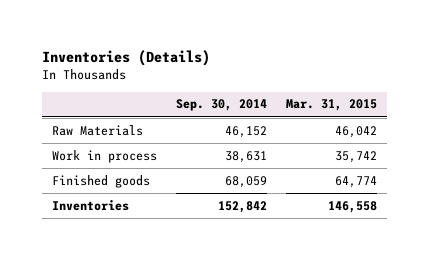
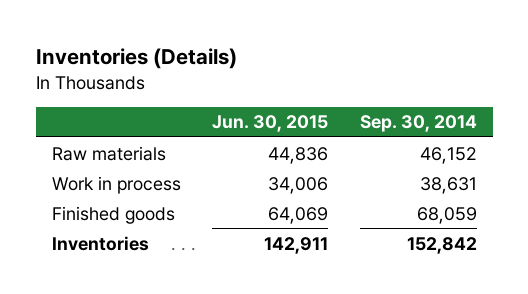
[286,99,378,112] Mar. 31, 2015 -> none
none -> [212,115,329,133] Jun. 30, 2015
[51,124,143,136] Raw Materials -> [51,145,166,161] Raw materials

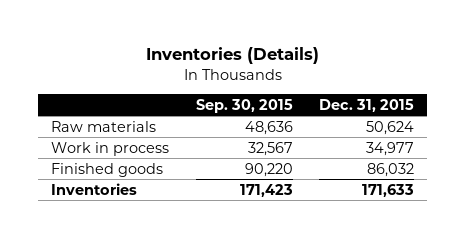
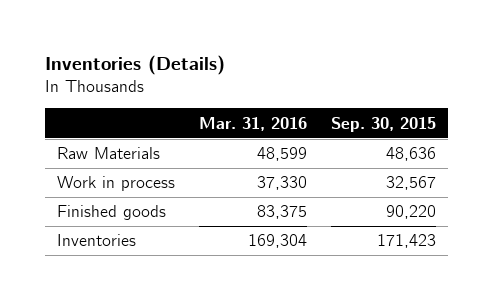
[319,98,415,112] Dec. 31, 2015 -> none
none -> [198,116,307,131] Mar. 31, 2016
[51,120,157,132] Raw materials -> [56,147,160,160] Raw Materials

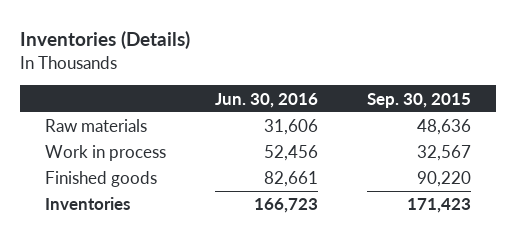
[198,116,307,131] Mar. 31, 2016 -> none
none -> [214,92,318,108] Jun. 30, 2016
[56,147,160,160] Raw Materials -> [44,119,147,133] Raw materials

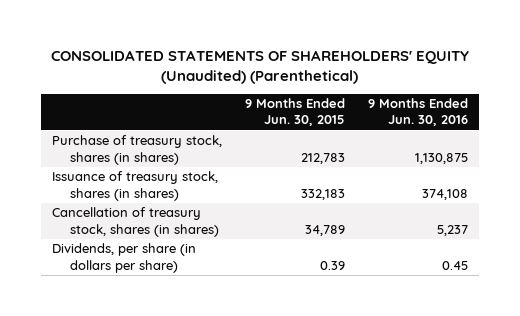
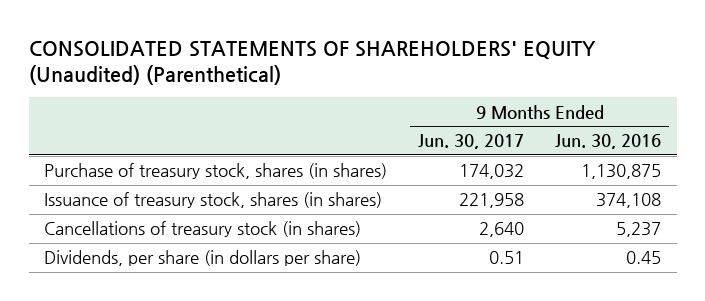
[245,98,346,127] 9 Months Ended Jun. 30, 2015 -> none
none -> [418,134,525,150] Jun. 30, 2017
[52,207,219,237] Cancellation of treasury stock, shares (in shares) -> [44,221,362,238] Cancellations of treasury stock (in shares)

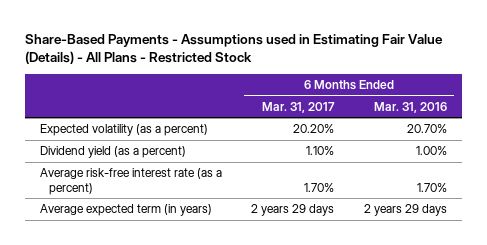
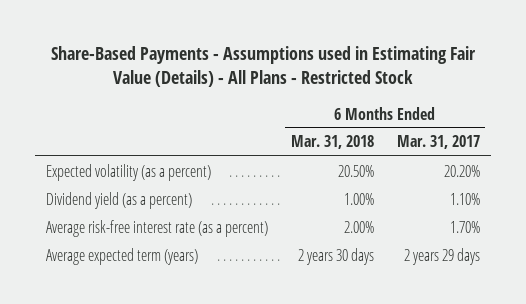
[373,101,447,113] Mar. 31, 2016 -> none
none -> [290,135,374,150] Mar. 31, 2018
[39,204,212,217] Average expected term (in years) -> [46,247,199,265] Average expected term (years)

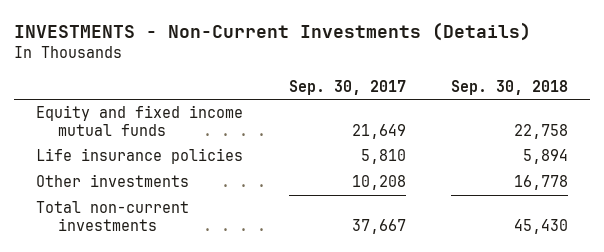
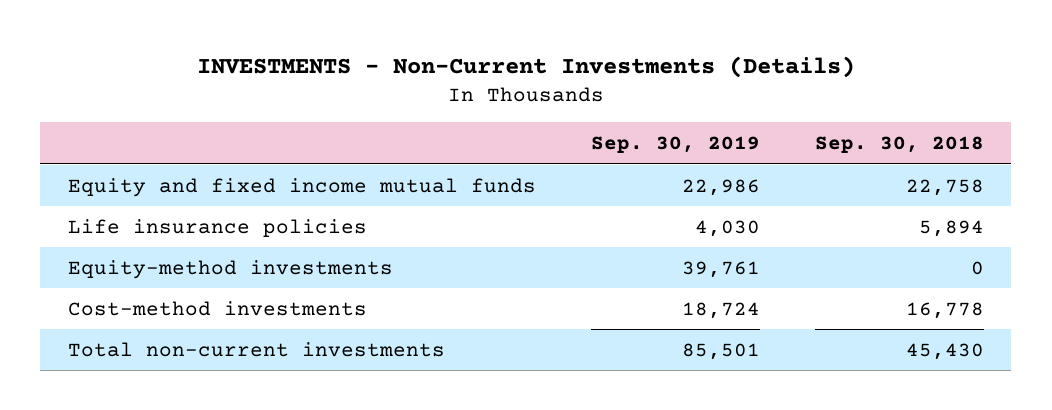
[288,79,406,95] Sep. 30, 2017 -> none
none -> [590,135,760,153] Sep. 30, 2019
none -> [67,259,393,279] Equity-method investments
[36,174,190,188] Other investments -> [67,300,367,316] Cost-method investments

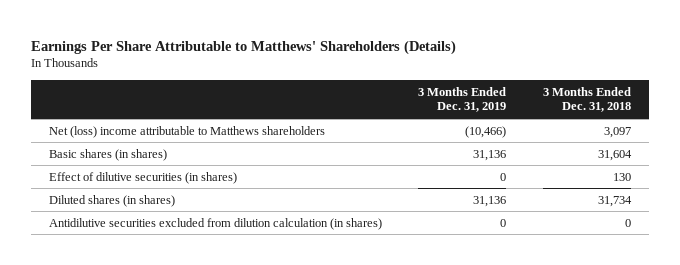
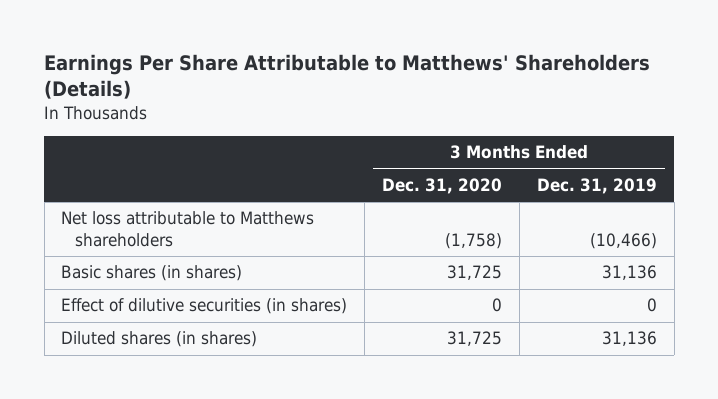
[542,86,631,113] 3 Months Ended Dec. 31, 2018 -> none
none -> [382,177,503,194] Dec. 31, 2020
[49,125,326,138] Net (loss) income attributable to Matthews shareholders -> [61,211,315,247] Net loss attributable to Matthews shareholders
[49,217,383,230] Antidilutive securities excluded from dilution calculation (in shares) -> none

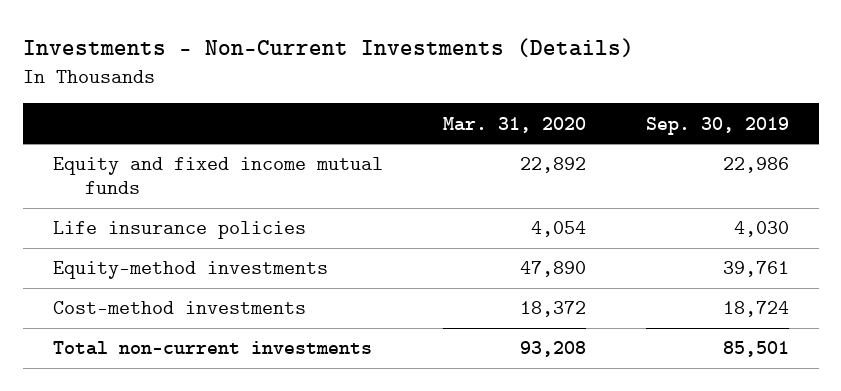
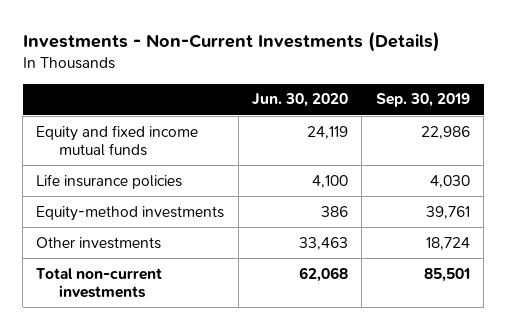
[442,116,586,133] Mar. 31, 2020 -> none
none -> [252,93,349,108] Jun. 30, 2020
[52,301,306,315] Cost-method investments -> [36,236,162,249] Other investments

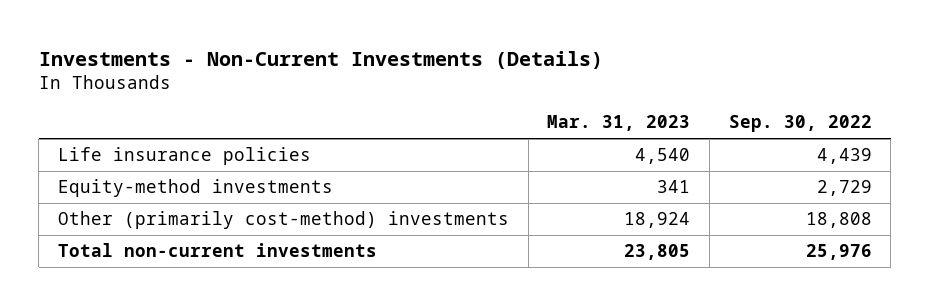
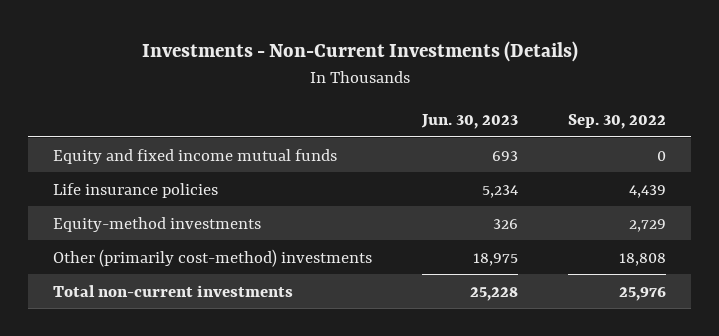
[547,115,691,132] Mar. 31, 2023 -> none
none -> [421,113,519,129] Jun. 30, 2023
none -> [52,148,337,164] Equity and fixed income mutual funds

